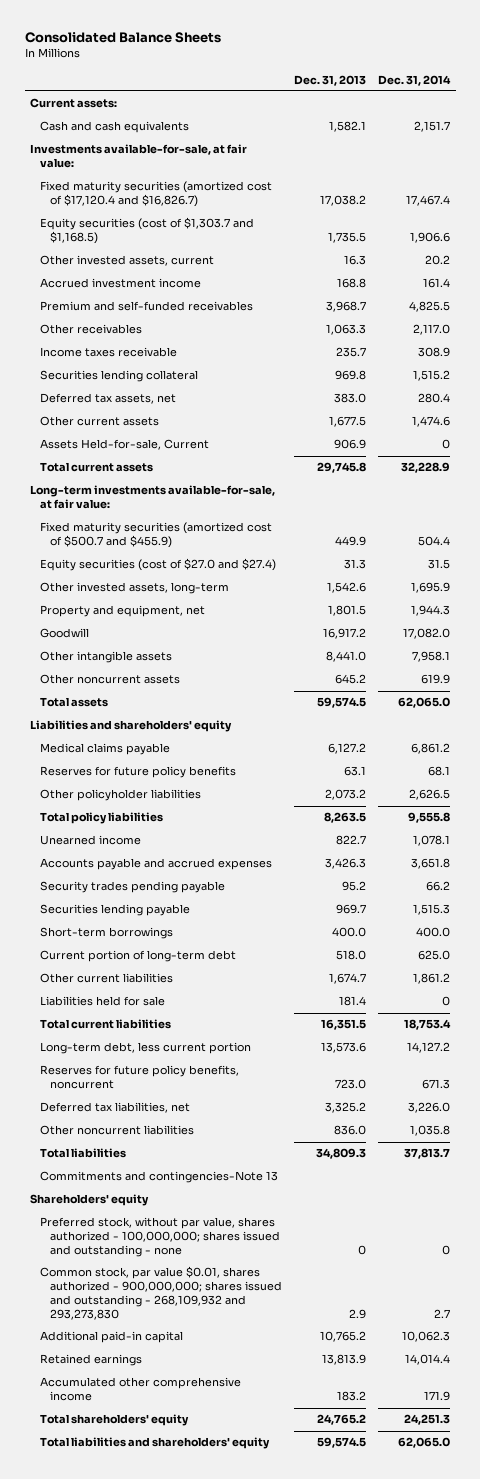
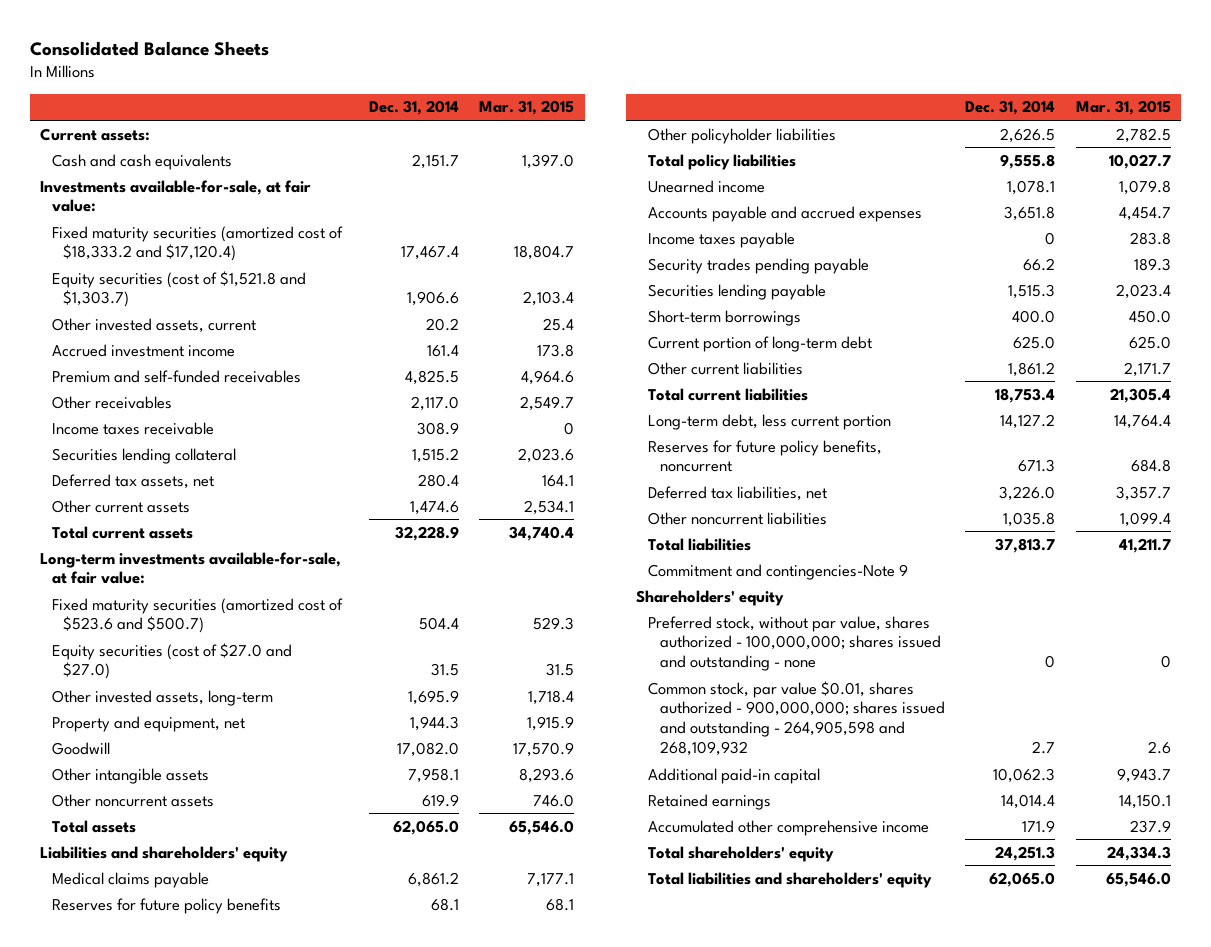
[293,74,366,86] Dec. 31, 2013 -> none
none -> [479,100,575,116] Mar. 31, 2015
[40,181,273,208] Fixed maturity securities (amortized cost of $17,120.4 and $16,826.7) -> [51,225,343,262] Fixed maturity securities (amortized cost of $18,333.2 and $17,120.4)
[40,217,255,245] Equity securities (cost of $1,303.7 and $1,168.5) -> [51,270,306,308] Equity securities (cost of $1,521.8 and $1,303.7)
[40,439,210,451] Assets Held-for-sale, Current -> none
[40,522,273,549] Fixed maturity securities (amortized cost of $500.7 and $455.9) -> [51,597,343,634] Fixed maturity securities (amortized cost of $523.6 and $500.7)
[40,558,277,572] Equity securities (cost of $27.0 and $27.4) -> [51,642,292,680] Equity securities (cost of $27.0 and $27.0)
none -> [647,231,795,248] Income taxes payable
[40,996,166,1007] Liabilities held for sale -> none
[40,1171,279,1184] Commitments and contingencies-Note 13 -> [647,563,908,580] Commitment and contingencies-Note 9
[40,1266,282,1321] Common stock, par value $0.01, shares authorized - 900,000,000; shares issued and outstanding - 268,109,932 and 293,273,830 -> [647,680,945,757] Common stock, par value $0.01, shares authorized - 900,000,000; shares issued and outstanding - 264,905,598 and 268,109,932

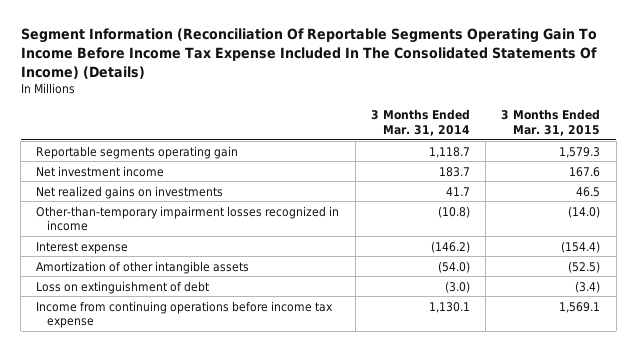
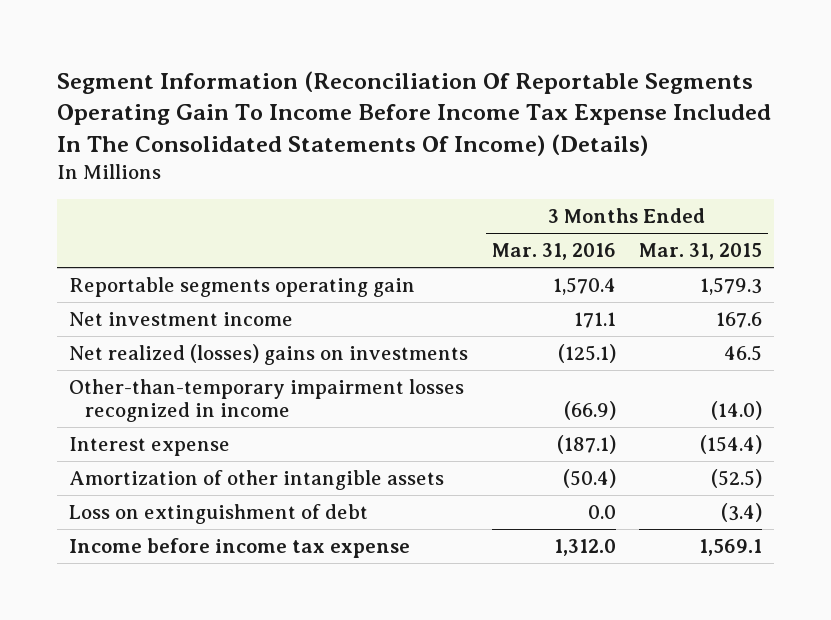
[370,109,470,137] 3 Months Ended Mar. 31, 2014 -> none
none -> [491,243,616,261] Mar. 31, 2016
[36,185,224,199] Net realized gains on investments -> [69,344,469,366] Net realized (losses) gains on investments
[36,300,334,329] Income from continuing operations before income tax expense -> [69,538,411,559] Income before income tax expense

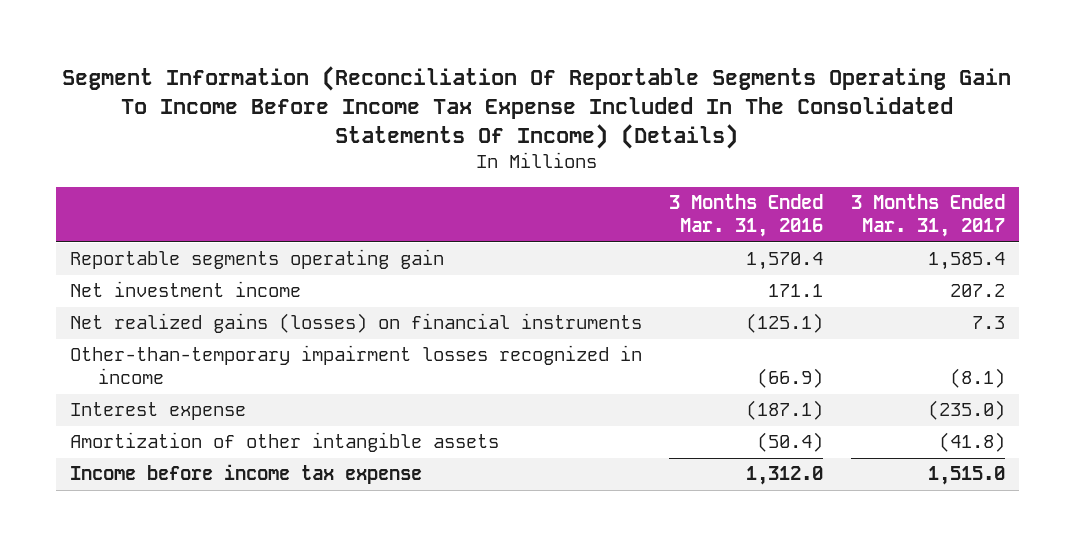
[639,243,763,261] Mar. 31, 2015 -> none
none -> [851,194,1006,238] 3 Months Ended Mar. 31, 2017
[69,344,469,366] Net realized (losses) gains on investments -> [69,313,642,334] Net realized gains (losses) on financial instruments
[69,504,369,525] Loss on extinguishment of debt -> none

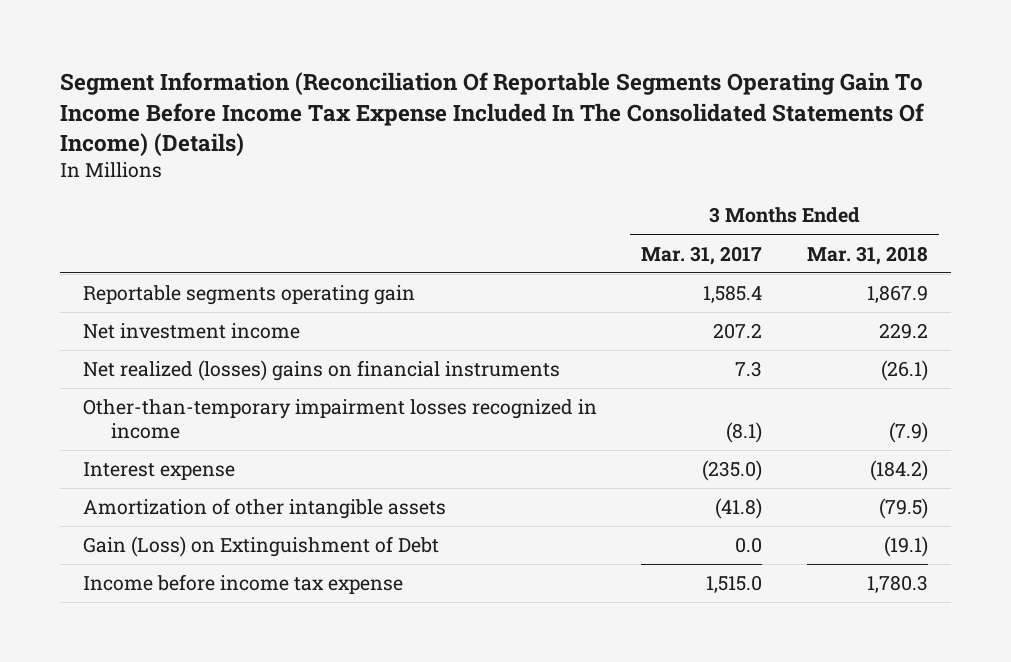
[669,194,824,238] 3 Months Ended Mar. 31, 2016 -> none
none -> [807,245,929,265] Mar. 31, 2018
[69,313,642,334] Net realized gains (losses) on financial instruments -> [82,360,560,382] Net realized (losses) gains on financial instruments
none -> [82,536,439,558] Gain (Loss) on Extinguishment of Debt

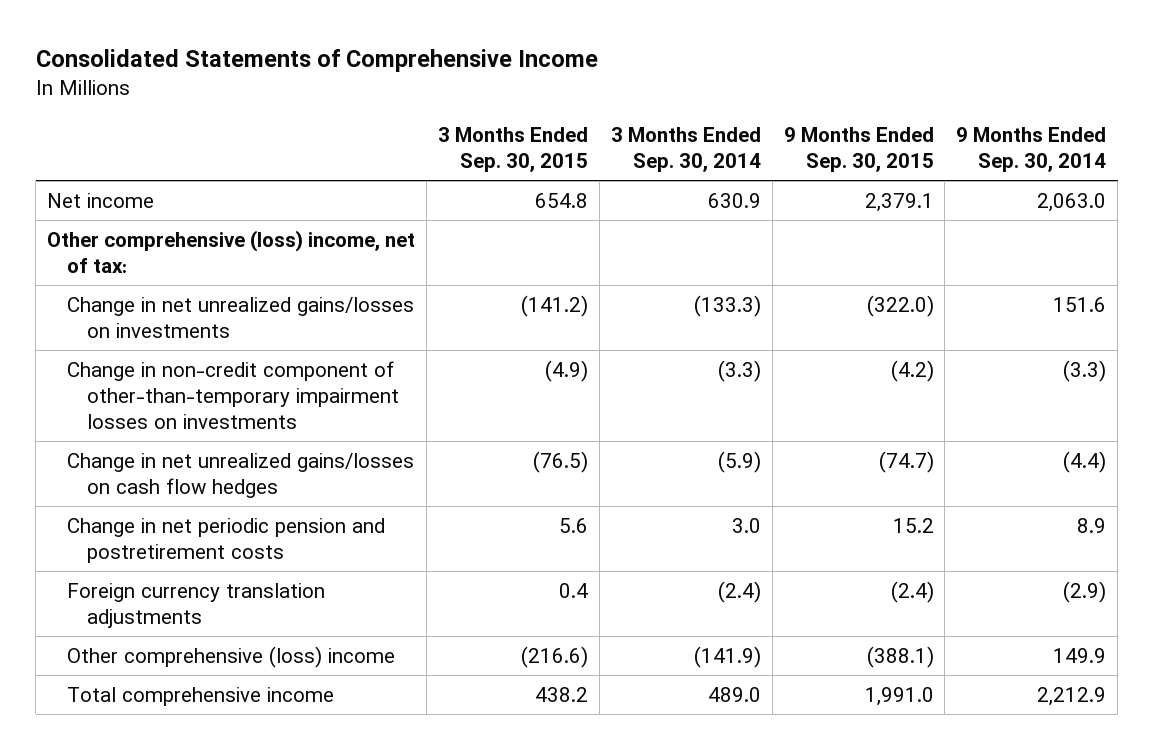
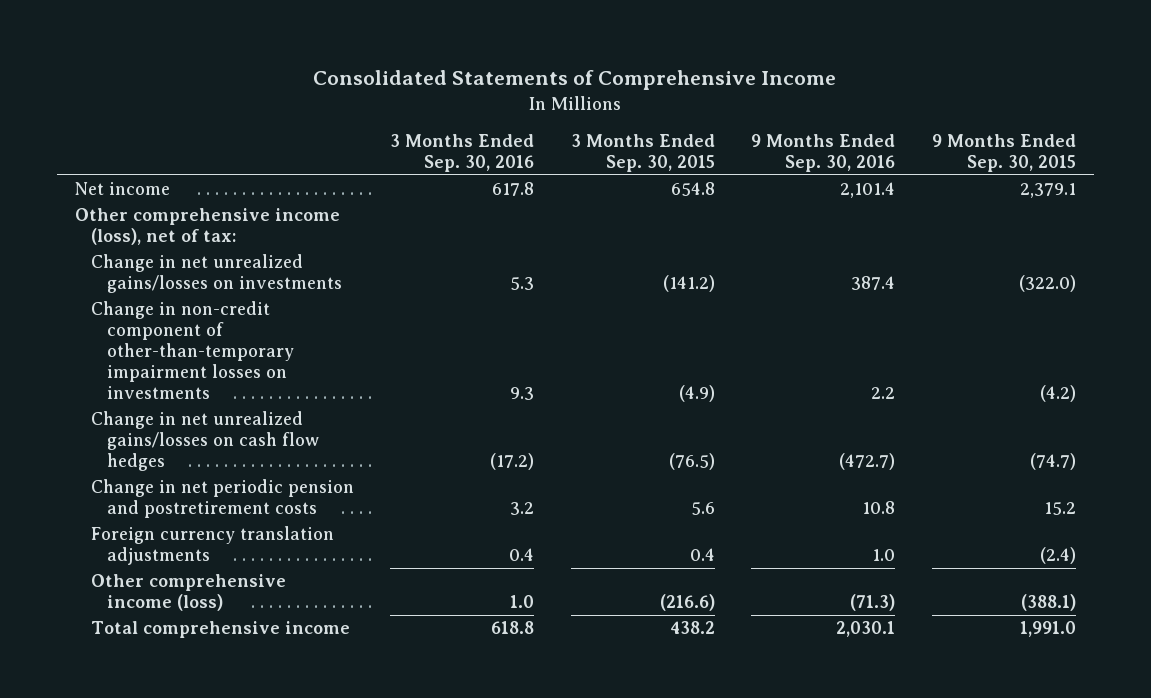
[610,127,761,173] 3 Months Ended Sep. 30, 2014 -> none
[956,127,1107,173] 9 Months Ended Sep. 30, 2014 -> none
none -> [390,133,535,172] 3 Months Ended Sep. 30, 2016
none -> [751,133,896,172] 9 Months Ended Sep. 30, 2016
[47,229,416,273] Other comprehensive (loss) income, net of tax: -> [75,208,341,246] Other comprehensive income (loss), net of tax:
[66,645,395,668] Other comprehensive (loss) income -> [90,574,286,612] Other comprehensive income (loss)

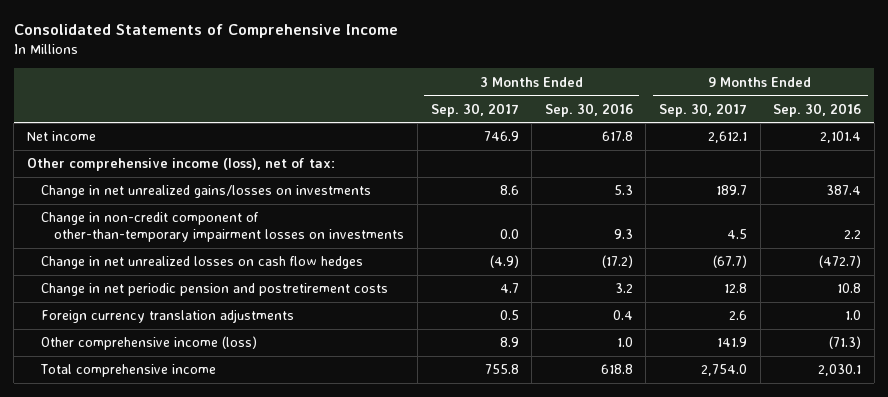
[570,133,715,172] 3 Months Ended Sep. 30, 2015 -> none
[931,133,1076,172] 9 Months Ended Sep. 30, 2015 -> none
none -> [430,102,519,117] Sep. 30, 2017
none -> [659,102,748,117] Sep. 30, 2017
[90,411,319,472] Change in net unrealized gains/losses on cash flow hedges -> [40,256,363,270] Change in net unrealized losses on cash flow hedges

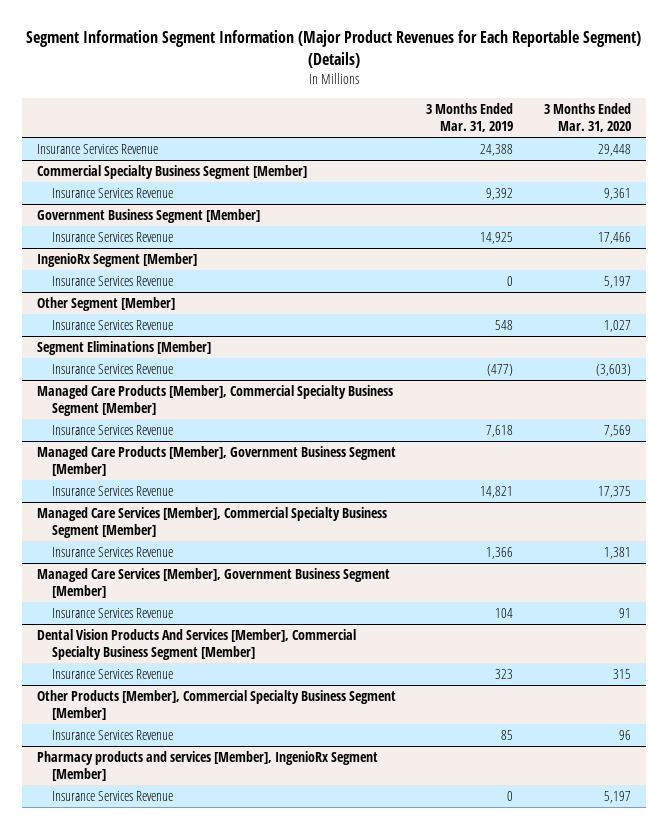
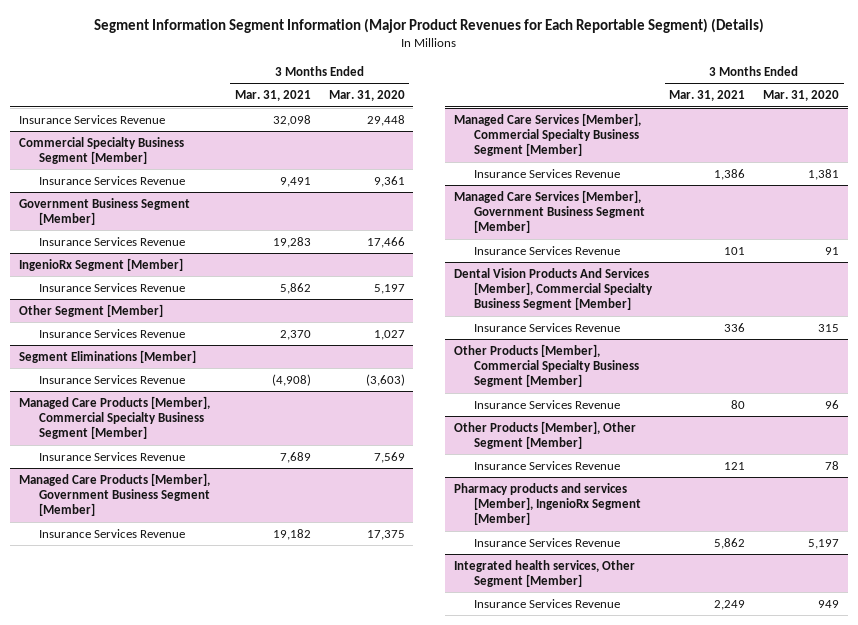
[426,103,514,133] 3 Months Ended Mar. 31, 2019 -> none
none -> [234,89,311,101] Mar. 31, 2021
none -> [453,420,636,449] Other Products [Member], Other Segment [Member]
none -> [473,460,620,470] Insurance Services Revenue
none -> [453,559,635,587] Integrated health services, Other Segment [Member]
none -> [473,598,620,608] Insurance Services Revenue

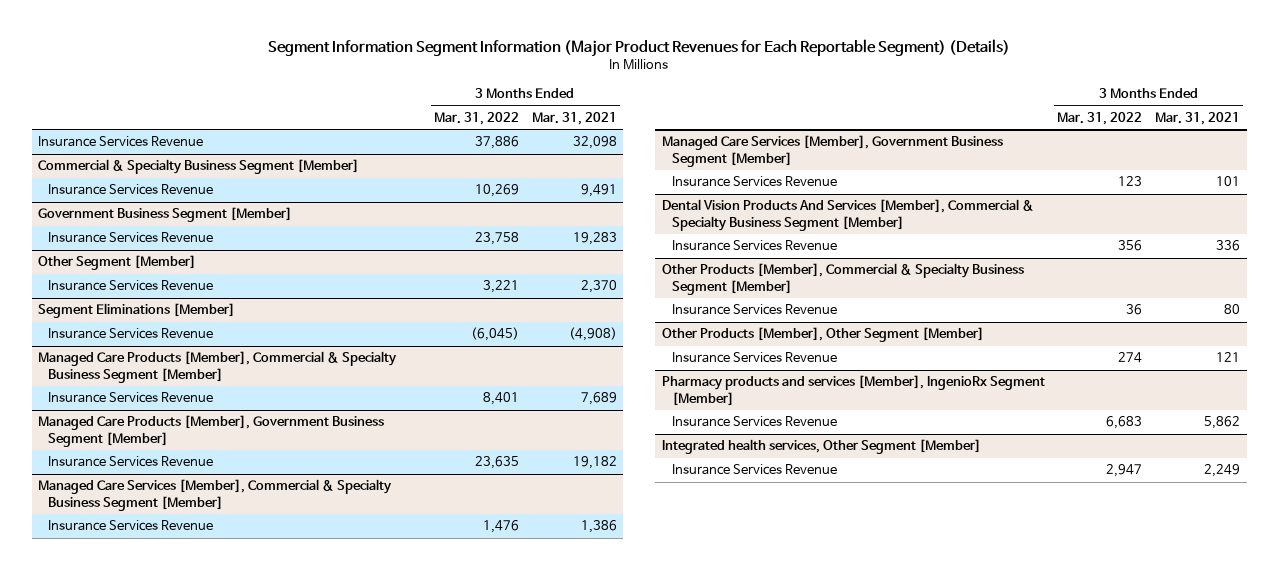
[328,89,405,101] Mar. 31, 2020 -> none
none -> [434,111,520,125] Mar. 31, 2022
[19,136,185,164] Commercial Specialty Business Segment [Member] -> [38,159,360,175] Commercial & Specialty Business Segment [Member]
[19,257,184,271] IngenioRx Segment [Member] -> none
[38,282,185,292] Insurance Services Revenue -> none
[19,395,211,440] Managed Care Products [Member], Commercial Specialty Business Segment [Member] -> [38,351,398,383] Managed Care Products [Member], Commercial & Specialty Business Segment [Member]
[453,112,641,157] Managed Care Services [Member], Commercial Specialty Business Segment [Member] -> [38,479,393,511] Managed Care Services [Member], Commercial & Specialty Business Segment [Member]
[453,267,653,311] Dental Vision Products And Services [Member], Commercial Specialty Business Segment [Member] -> [661,199,1034,231] Dental Vision Products And Services [Member], Commercial & Specialty Business Segment [Member]
[453,343,639,388] Other Products [Member], Commercial Specialty Business Segment [Member] -> [661,263,1024,295] Other Products [Member], Commercial & Specialty Business Segment [Member]

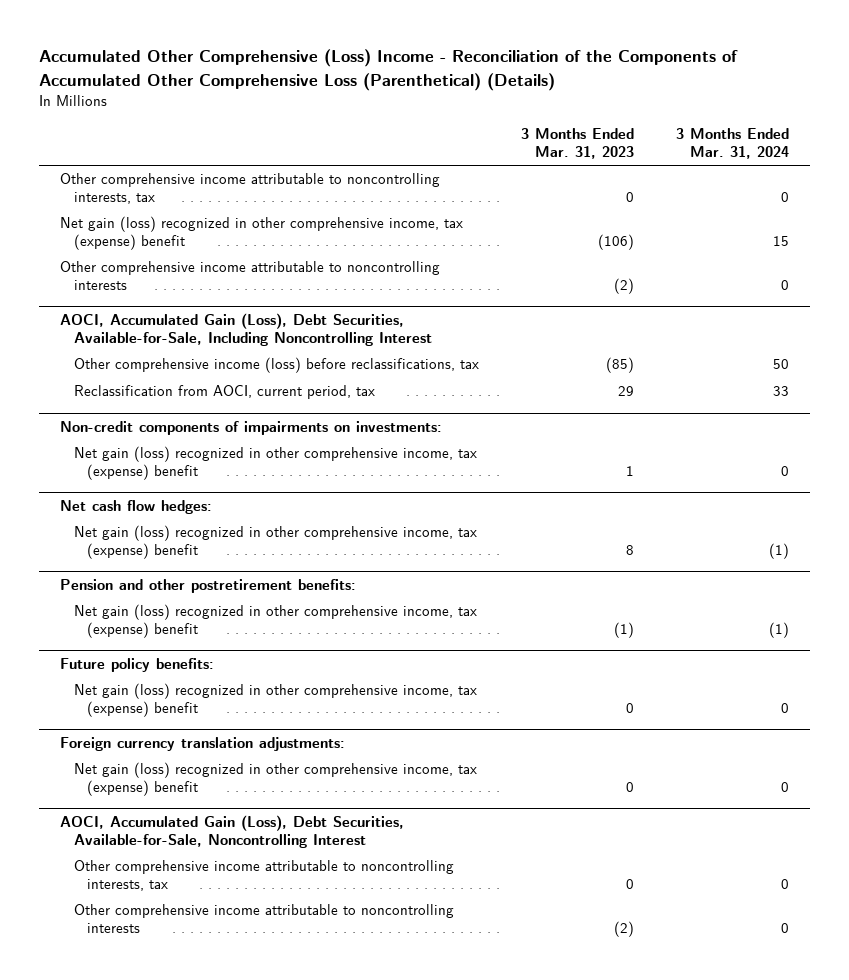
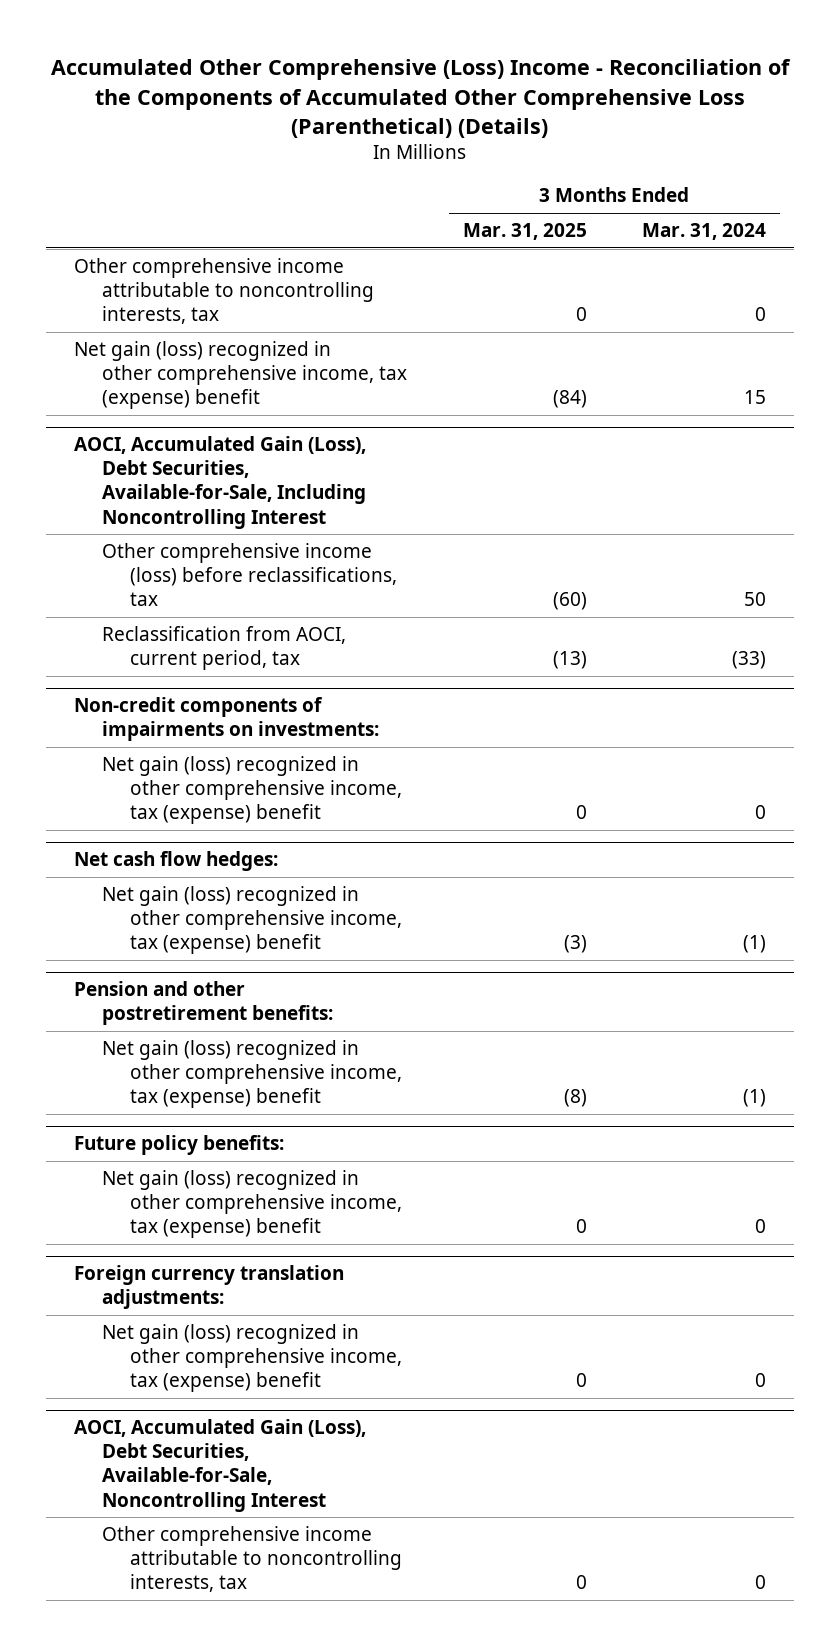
[520,128,634,159] 3 Months Ended Mar. 31, 2023 -> none
none -> [462,223,587,241] Mar. 31, 2025
[60,261,441,291] Other comprehensive income attributable to noncontrolling interests -> none
[772,386,789,397] 33 -> [732,651,767,670] (33)
[73,904,454,934] Other comprehensive income attributable to noncontrolling interests -> none

